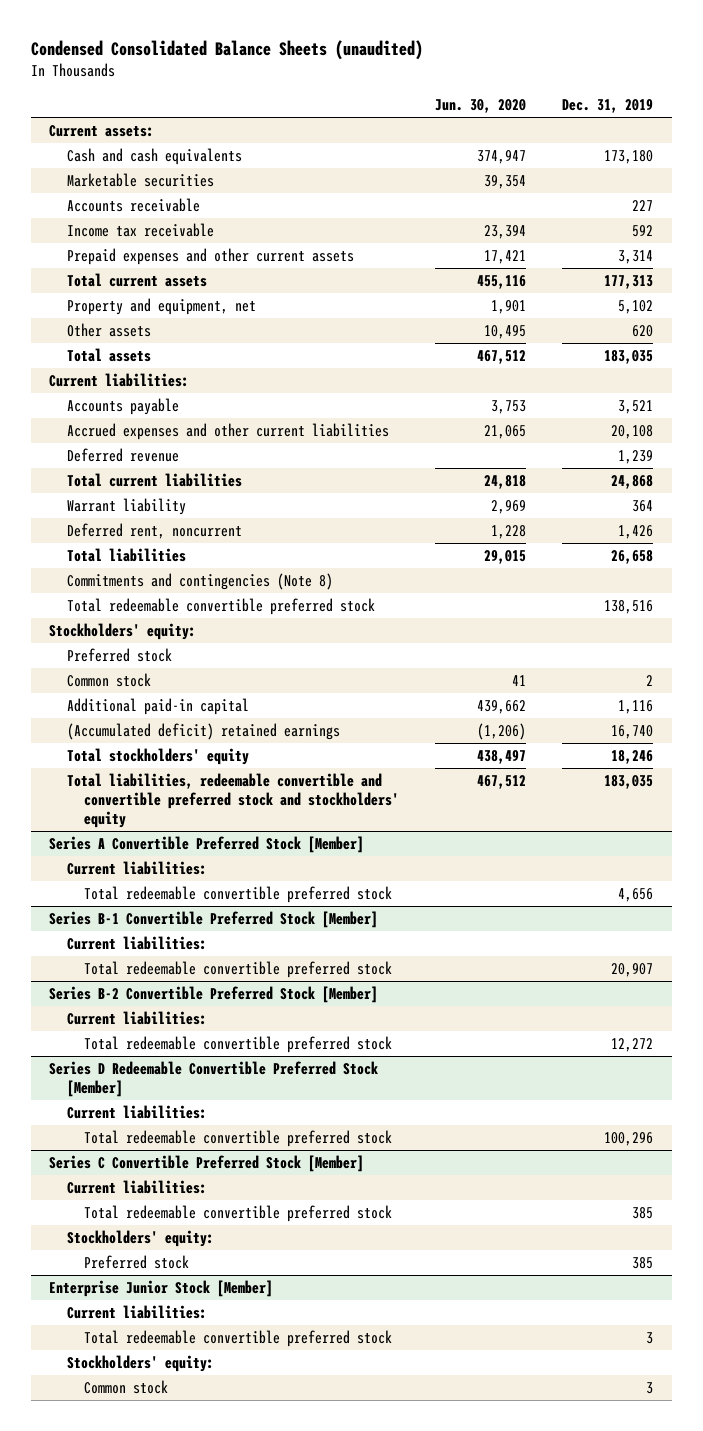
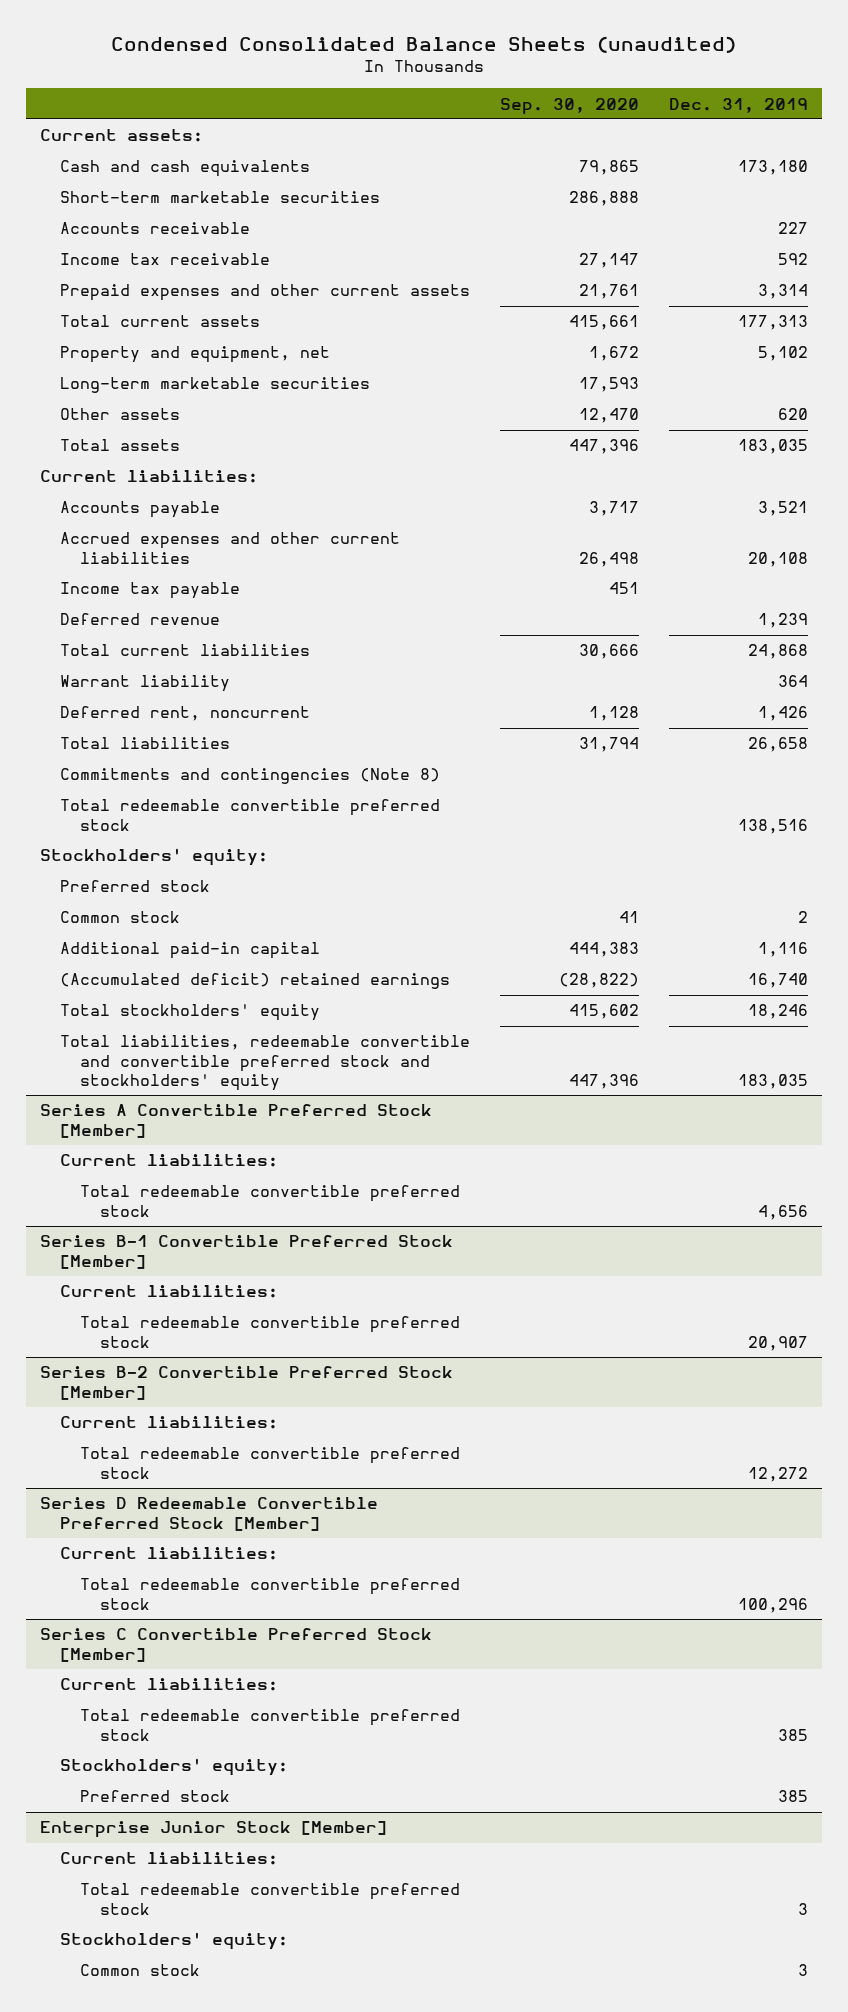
[435,98,527,113] Jun. 30, 2020 -> none
none -> [499,97,639,115] Sep. 30, 2020
[66,173,214,188] Marketable securities -> [60,191,381,204] Short-term marketable securities
none -> [60,377,371,394] Long-term marketable securities
none -> [60,582,241,600] Income tax payable

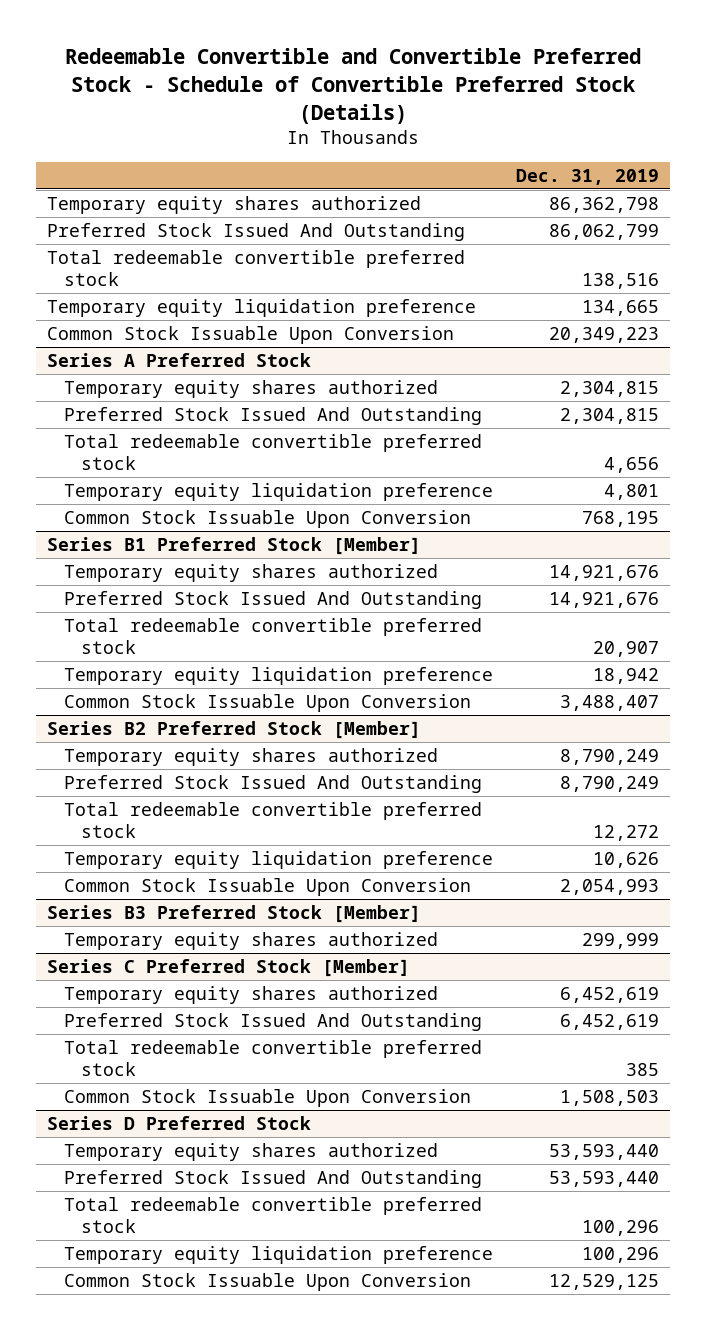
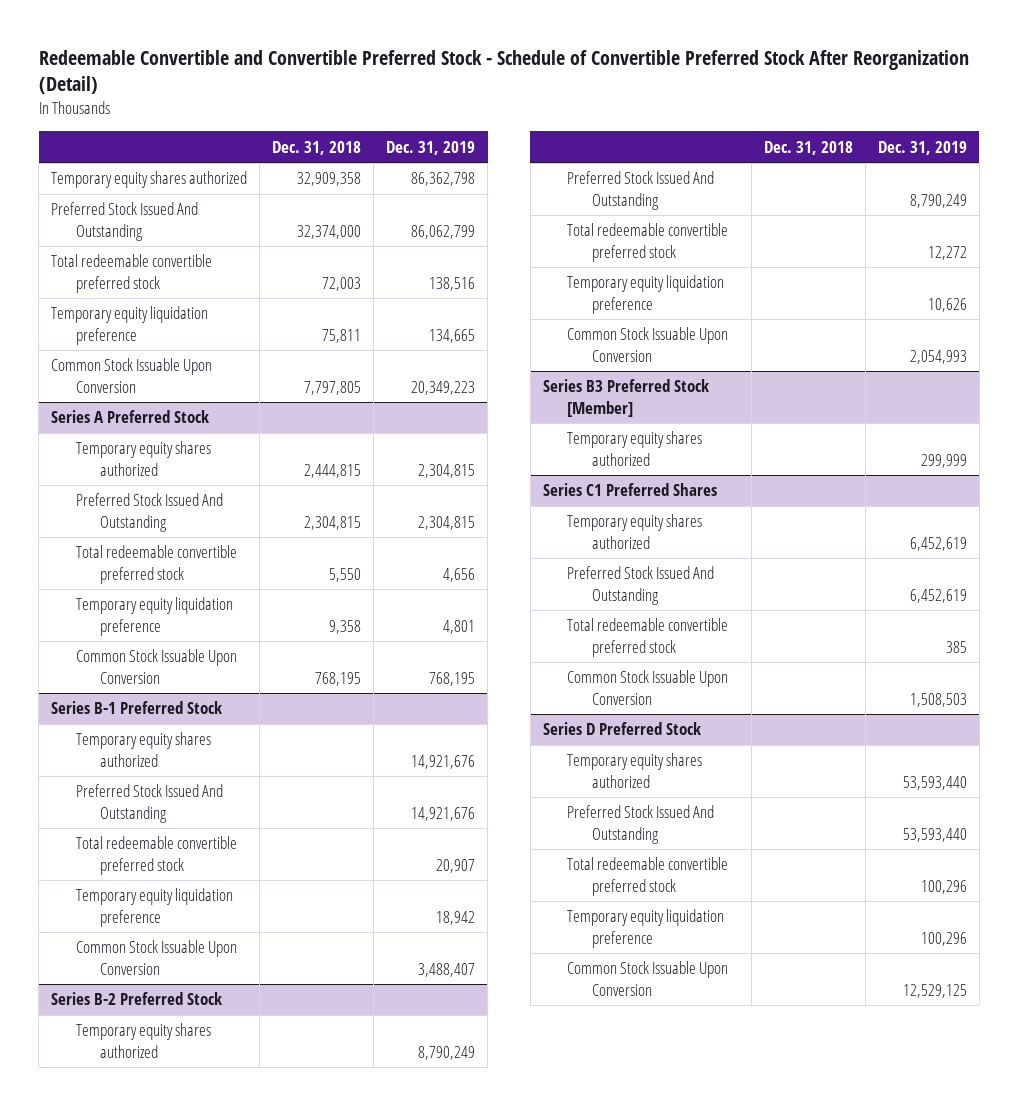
[64,47,641,124] Redeemable Convertible and Convertible Preferred Stock - Schedule of Convertible Preferred Stock (Details) -> [38,50,969,95] Redeemable Convertible and Convertible Preferred Stock - Schedule of Convertible Preferred Stock After Reorganization (Detail)
none -> [272,140,362,155] Dec. 31, 2018
[47,536,422,555] Series B1 Preferred Stock [Member] -> [51,701,223,715] Series B-1 Preferred Stock
[47,720,422,739] Series B2 Preferred Stock [Member] -> [51,992,223,1006] Series B-2 Preferred Stock
[47,958,411,977] Series C Preferred Stock [Member] -> [542,483,717,497] Series C1 Preferred Shares

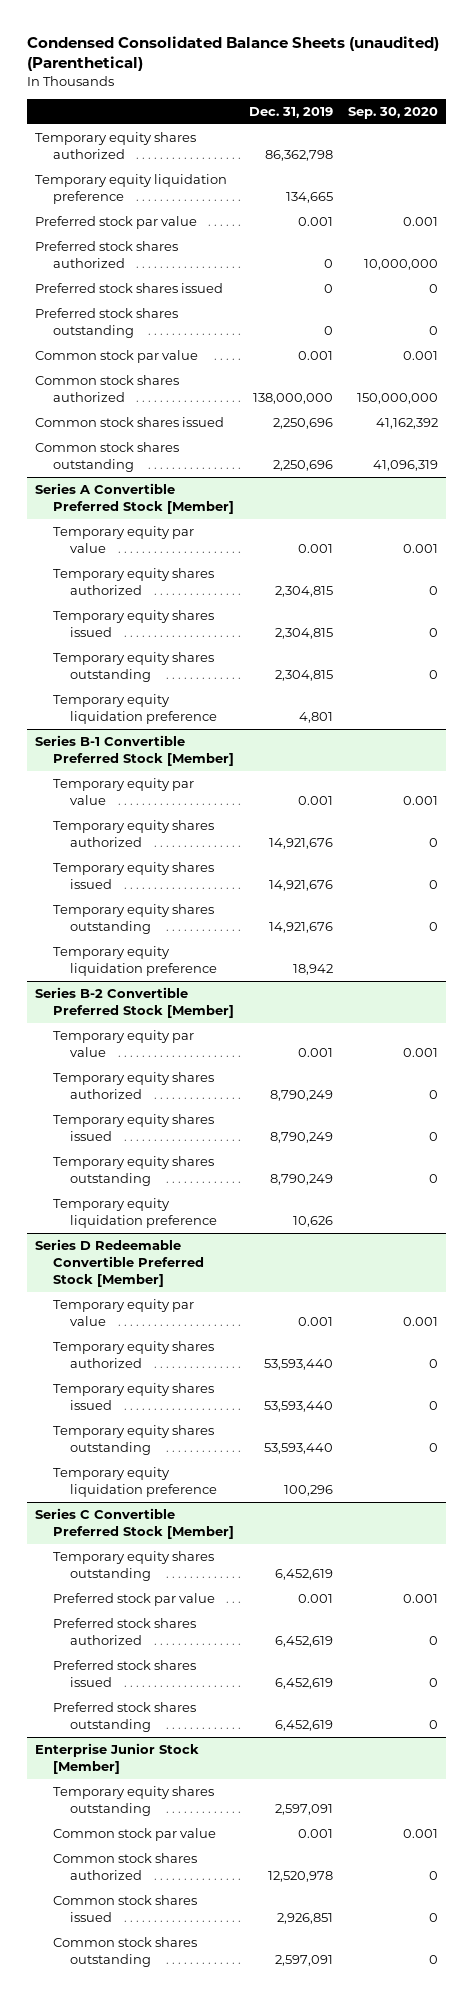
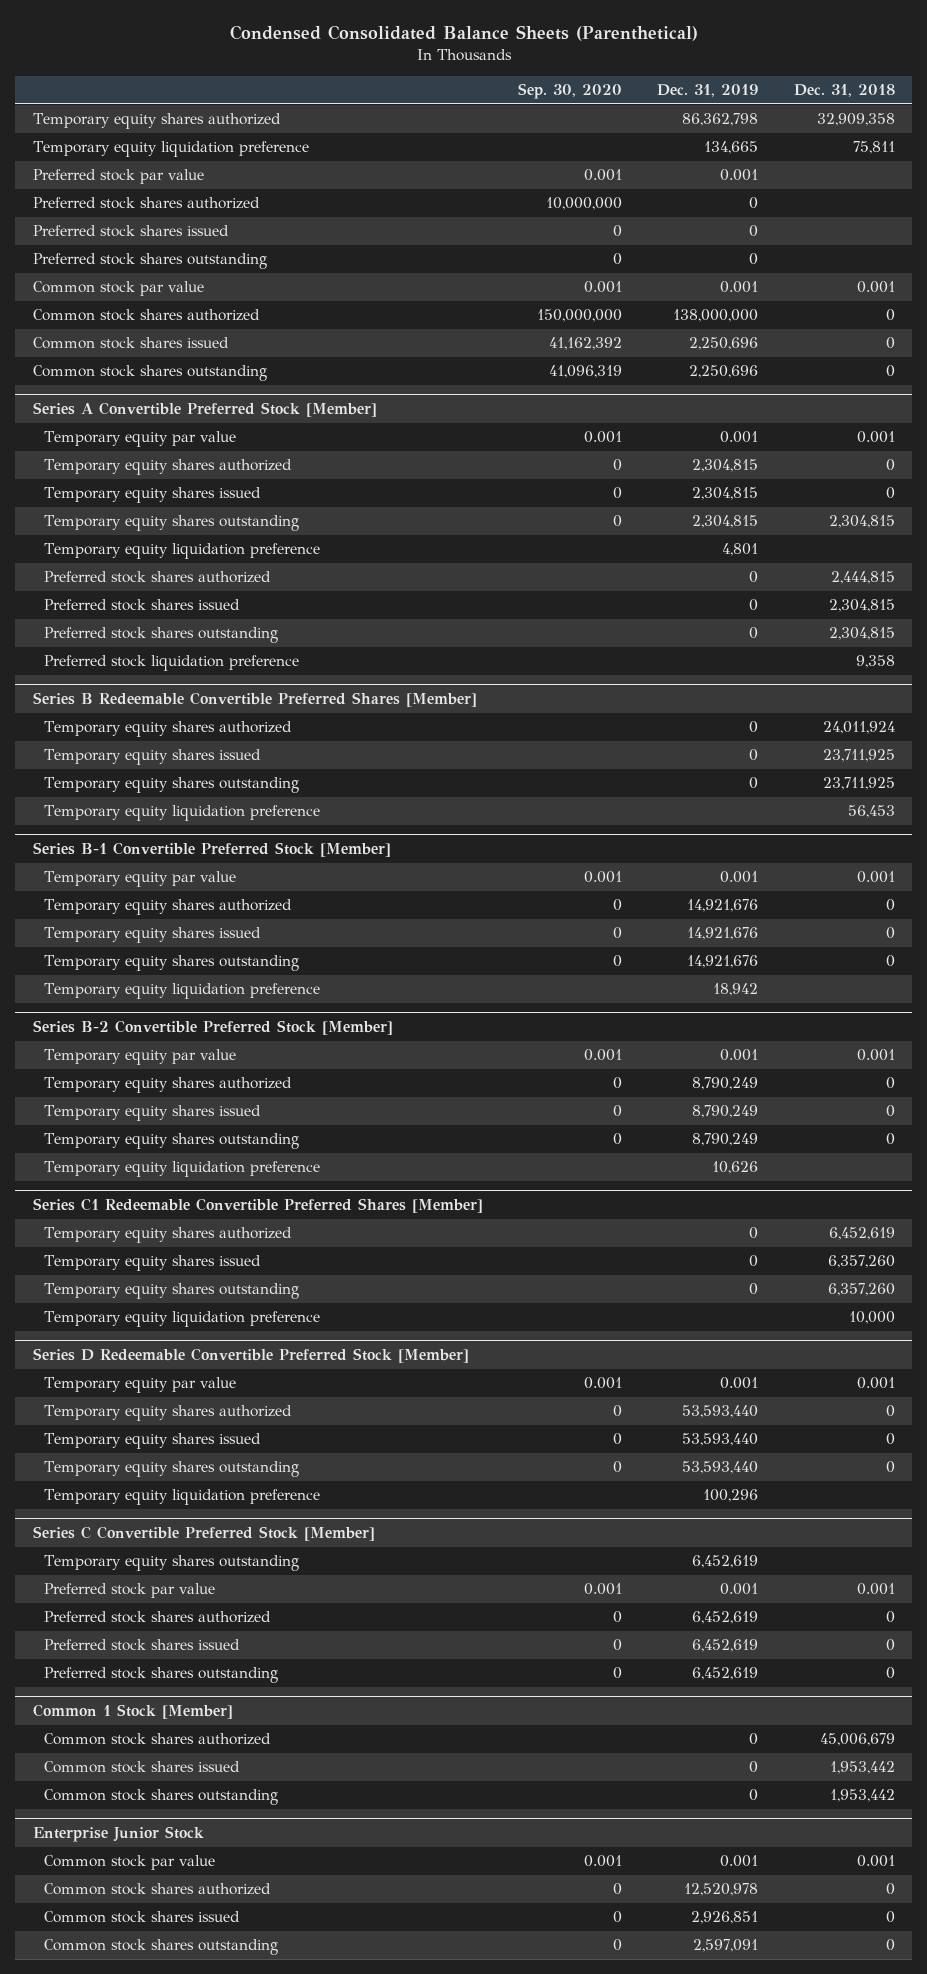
[27,35,440,72] Condensed Consolidated Balance Sheets (unaudited) (Parenthetical) -> [229,25,698,42] Condensed Consolidated Balance Sheets (Parenthetical)
none -> [793,84,895,98] Dec. 31, 2018
none -> [44,571,272,584] Preferred stock shares authorized
none -> [44,599,241,612] Preferred stock shares issued
none -> [44,627,279,644] Preferred stock shares outstanding
none -> [44,655,300,672] Preferred stock liquidation preference
none -> [32,692,477,708] Series B Redeemable Convertible Preferred Shares [Member]
none -> [44,721,293,738] Temporary equity shares authorized
none -> [44,749,262,766] Temporary equity shares issued
none -> [44,777,300,794] Temporary equity shares outstanding
none -> [44,805,321,822] Temporary equity liquidation preference
none -> [32,1198,483,1214] Series C1 Redeemable Convertible Preferred Shares [Member]
none -> [44,1227,293,1244] Temporary equity shares authorized
none -> [44,1255,262,1272] Temporary equity shares issued
none -> [44,1283,300,1300] Temporary equity shares outstanding
none -> [44,1311,321,1328] Temporary equity liquidation preference
[52,1786,214,1816] Temporary equity shares outstanding -> none
none -> [32,1704,233,1720] Common 1 Stock [Member]
none -> [44,1733,272,1746] Common stock shares authorized
none -> [44,1761,241,1774] Common stock shares issued
none -> [44,1789,279,1806] Common stock shares outstanding
[34,1743,199,1774] Enterprise Junior Stock [Member] -> [32,1826,204,1843] Enterprise Junior Stock

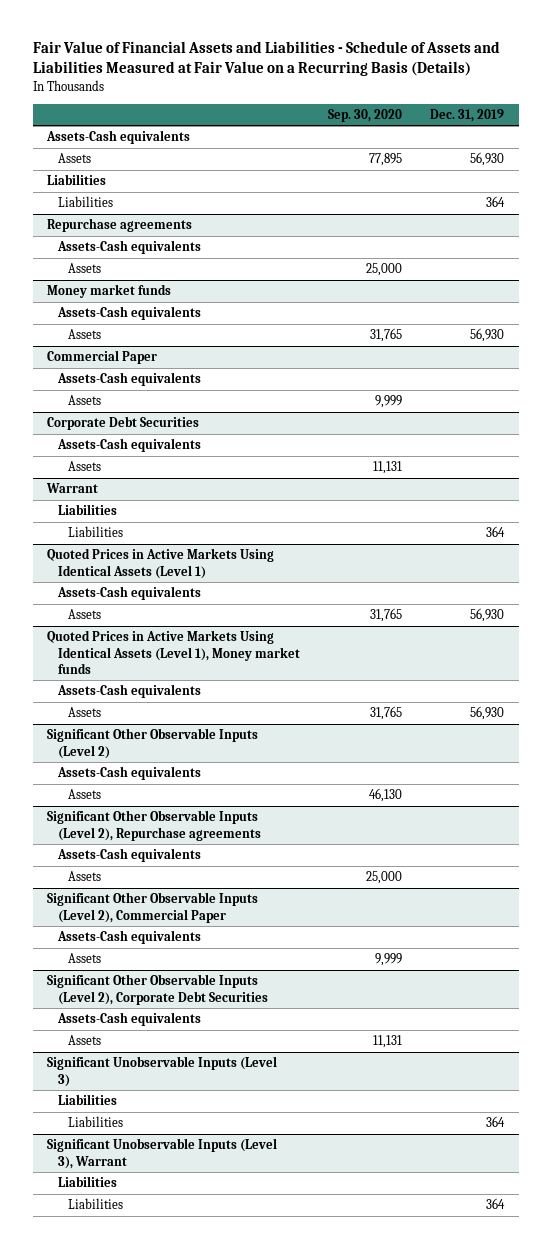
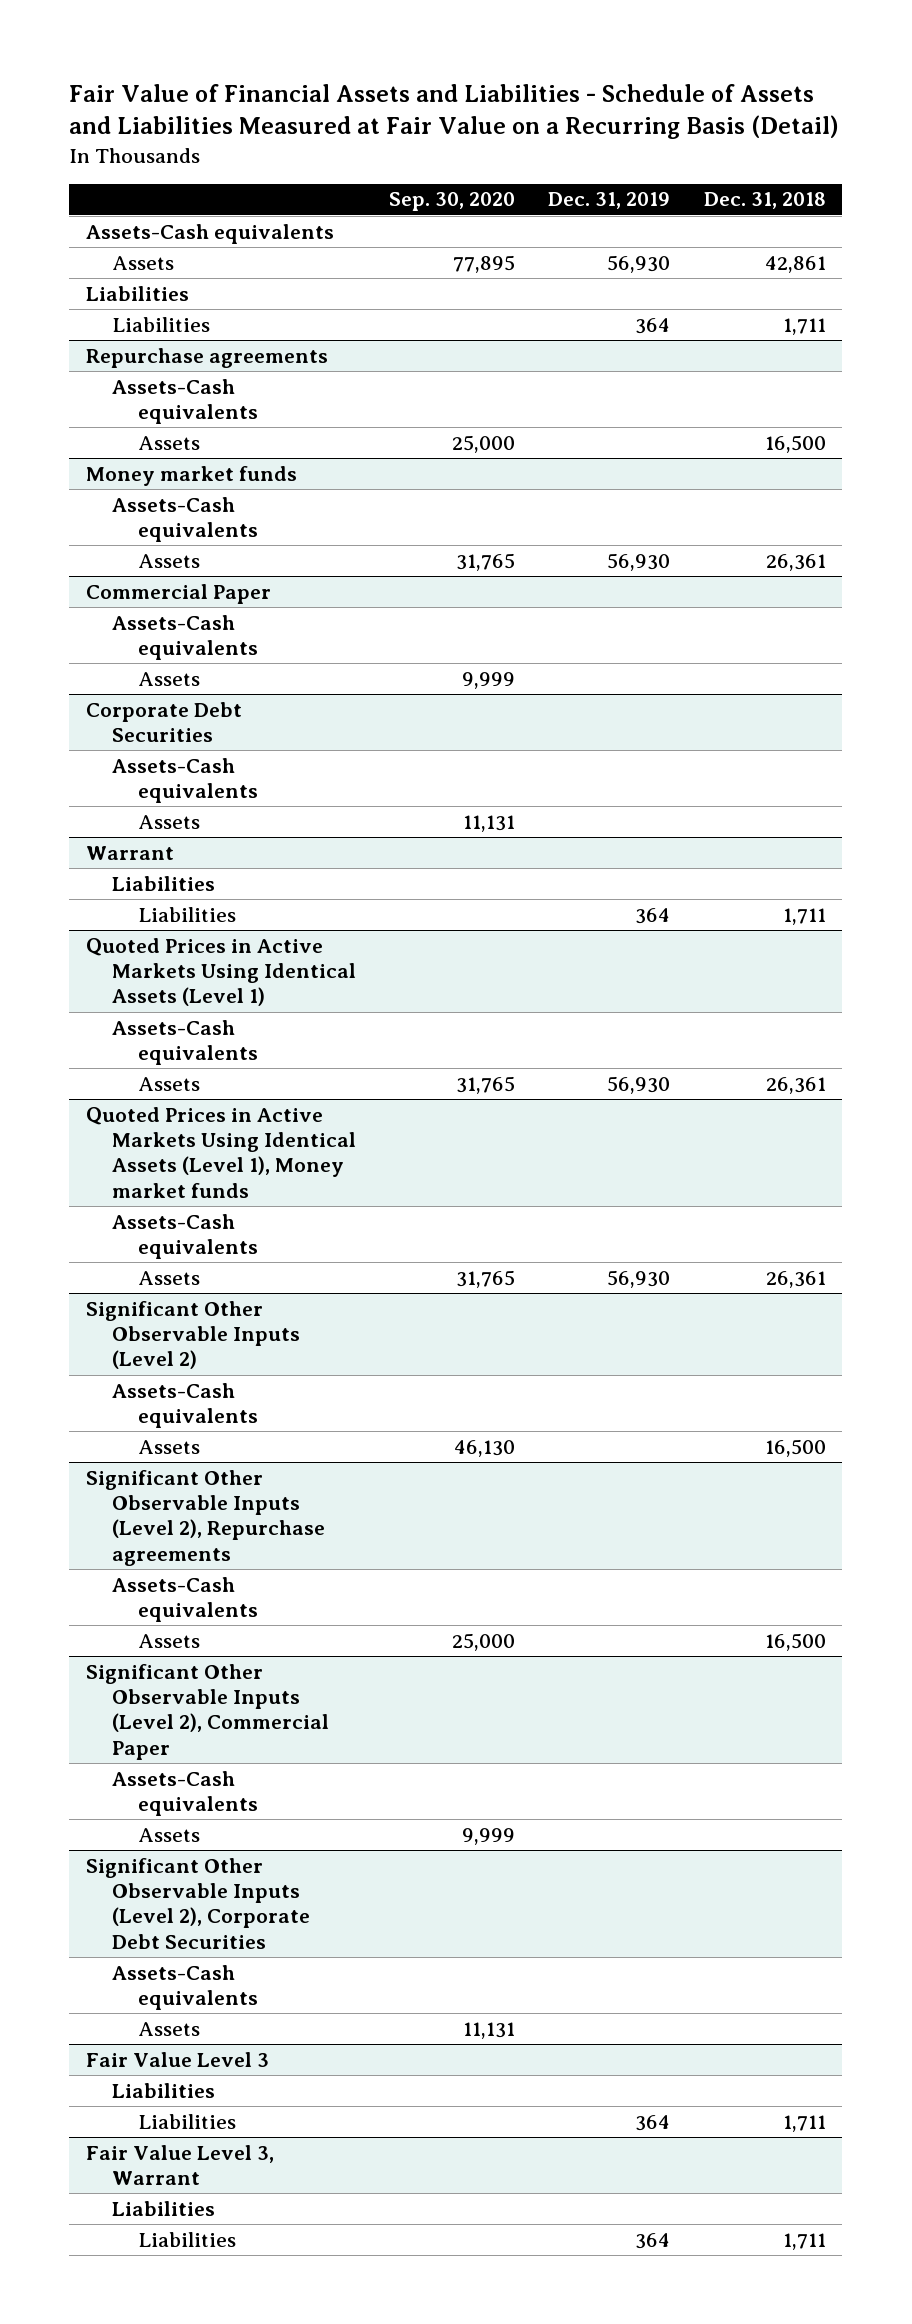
[32,41,500,77] Fair Value of Financial Assets and Liabilities - Schedule of Assets and Liabilities Measured at Fair Value on a Recurring Basis (Details) -> [69,83,840,140] Fair Value of Financial Assets and Liabilities - Schedule of Assets and Liabilities Measured at Fair Value on a Recurring Basis (Detail)
none -> [703,192,826,210] Dec. 31, 2018
[46,1056,277,1087] Significant Unobservable Inputs (Level 3) -> [86,2051,270,2067] Fair Value Level 3
[46,1138,277,1169] Significant Unobservable Inputs (Level 3), Warrant -> none
none -> [86,2144,275,2186] Fair Value Level 3, Warrant

